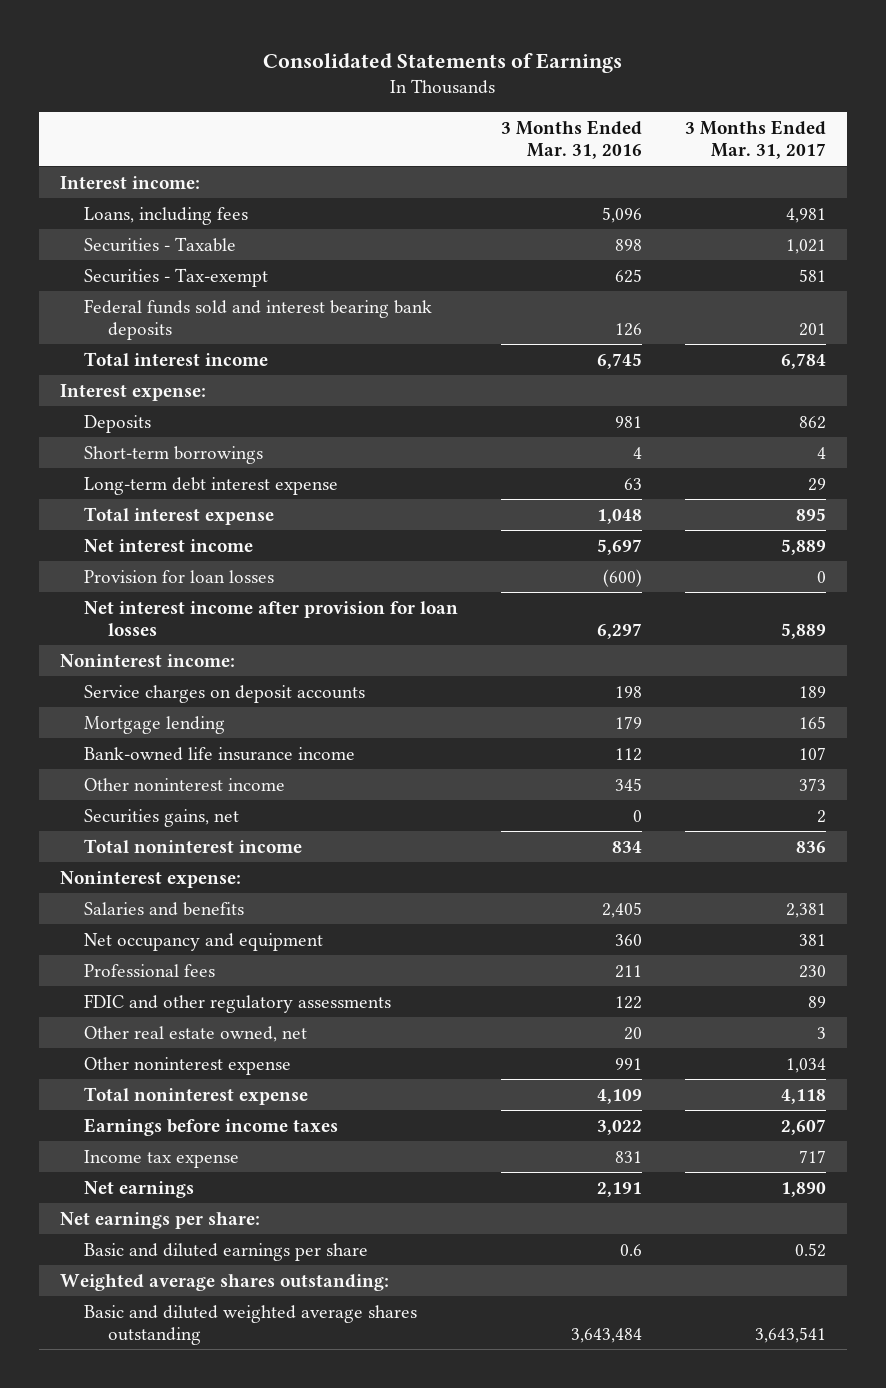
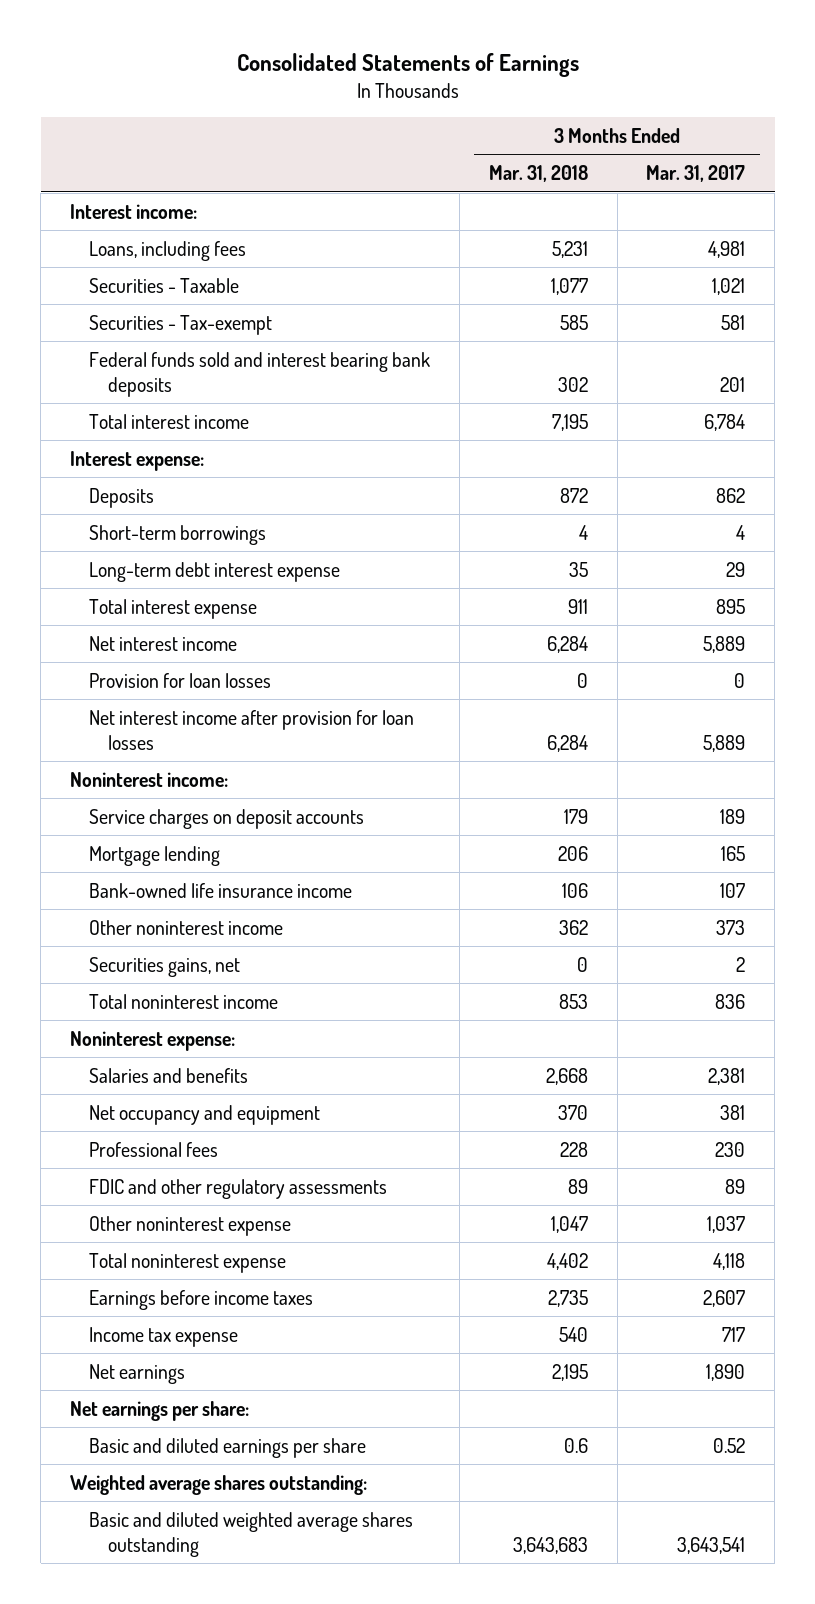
[500,119,642,160] 3 Months Ended Mar. 31, 2016 -> none
none -> [488,165,588,183] Mar. 31, 2018
[83,1025,307,1042] Other real estate owned, net -> none
[785,1057,826,1073] 1,034 -> [707,1215,746,1233] 1,037

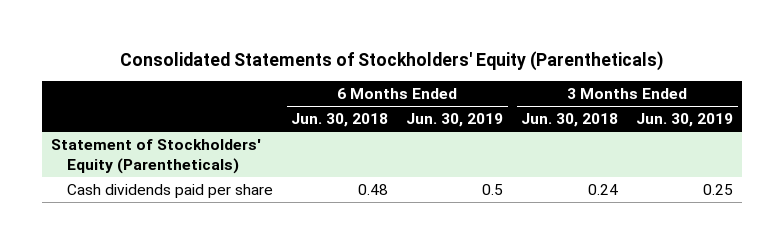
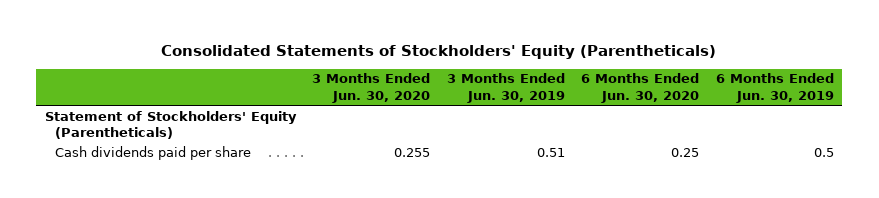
[291,113,389,128] Jun. 30, 2018 -> none
[521,113,619,128] Jun. 30, 2018 -> none
none -> [312,73,431,103] 3 Months Ended Jun. 30, 2020
none -> [581,73,700,103] 6 Months Ended Jun. 30, 2020
[703,184,734,196] 0.25 -> [536,147,565,157] 0.51

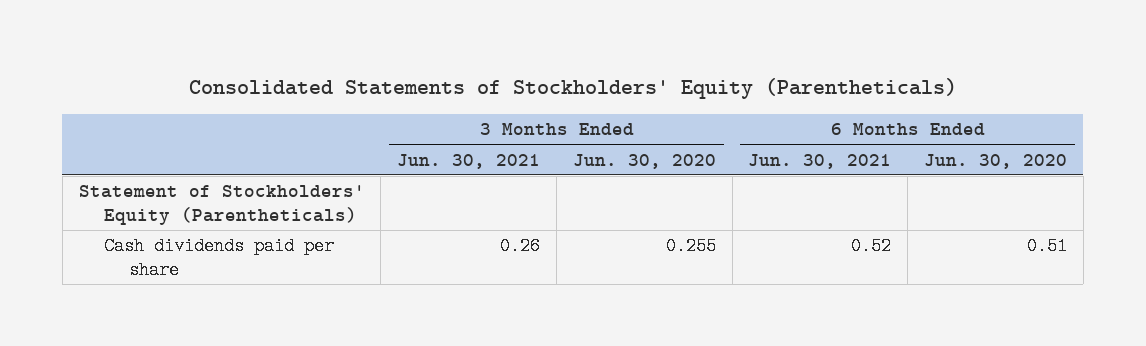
[446,73,565,103] 3 Months Ended Jun. 30, 2019 -> none
[715,73,834,103] 6 Months Ended Jun. 30, 2019 -> none
none -> [397,153,541,169] Jun. 30, 2021
none -> [748,153,892,169] Jun. 30, 2021
[671,147,700,157] 0.25 -> [1026,237,1067,256] 0.51

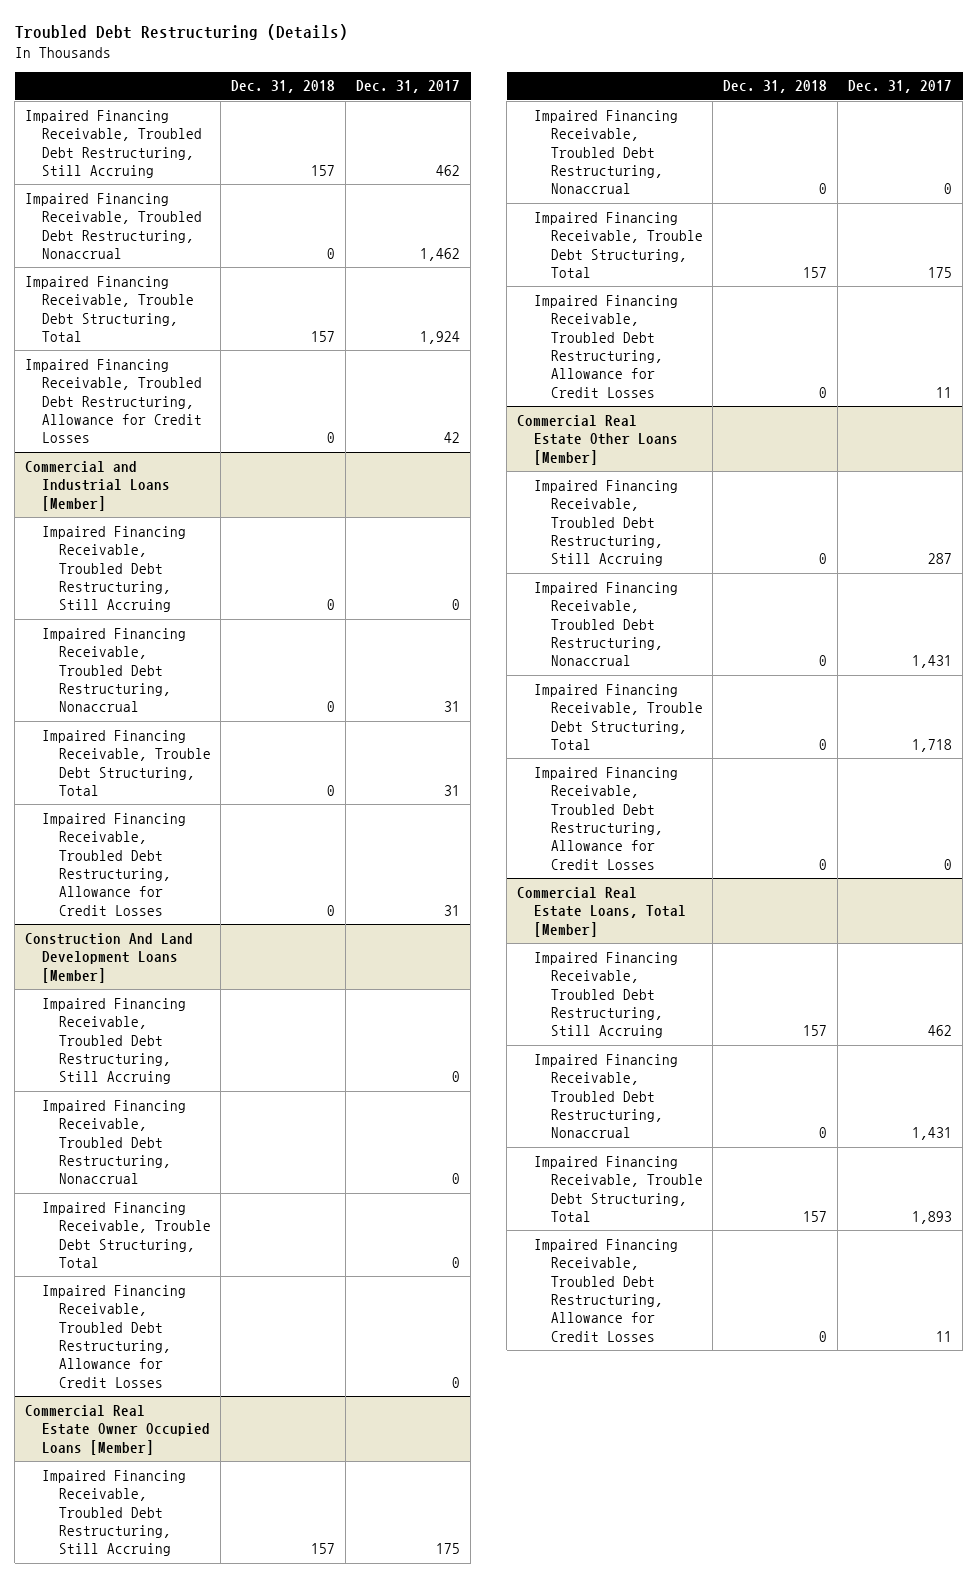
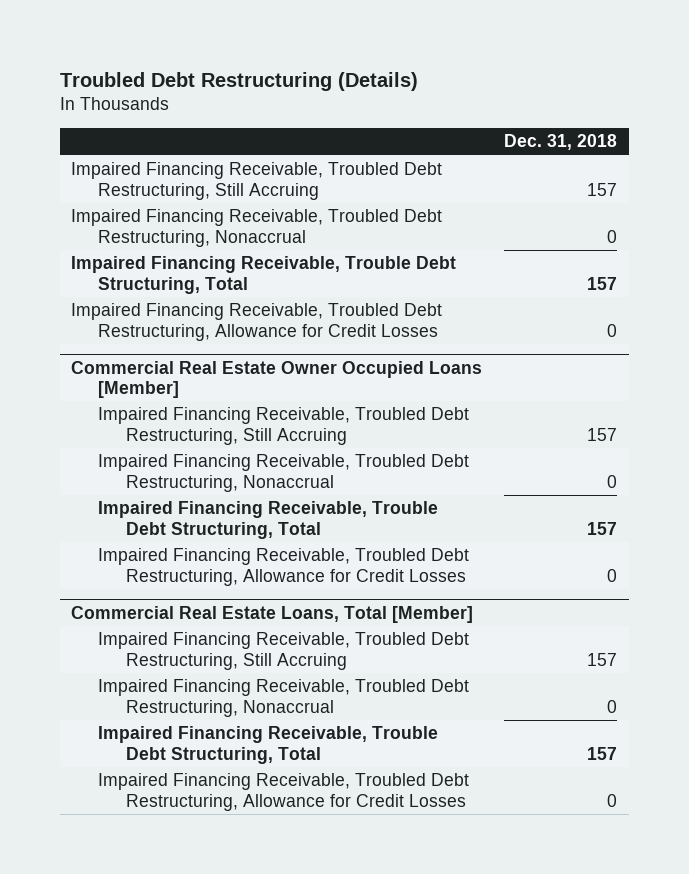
[356,80,461,94] Dec. 31, 2017 -> none
[25,460,170,511] Commercial and Industrial Loans [Member] -> none
[41,525,186,613] Impaired Financing Receivable, Troubled Debt Restructuring, Still Accruing -> none
[41,627,186,713] Impaired Financing Receivable, Troubled Debt Restructuring, Nonaccrual -> none
[41,729,211,796] Impaired Financing Receivable, Trouble Debt Structuring, Total -> none
[41,812,186,916] Impaired Financing Receivable, Troubled Debt Restructuring, Allowance for Credit Losses -> none
[25,932,194,983] Construction And Land Development Loans [Member] -> none
[41,997,186,1085] Impaired Financing Receivable, Troubled Debt Restructuring, Still Accruing -> none
[41,1099,186,1185] Impaired Financing Receivable, Troubled Debt Restructuring, Nonaccrual -> none
[41,1201,211,1268] Impaired Financing Receivable, Trouble Debt Structuring, Total -> none
[41,1284,186,1388] Impaired Financing Receivable, Troubled Debt Restructuring, Allowance for Credit Losses -> none
[517,414,678,465] Commercial Real Estate Other Loans [Member] -> none
[533,479,678,567] Impaired Financing Receivable, Troubled Debt Restructuring, Still Accruing -> none
[533,581,678,667] Impaired Financing Receivable, Troubled Debt Restructuring, Nonaccrual -> none
[533,683,703,750] Impaired Financing Receivable, Trouble Debt Structuring, Total -> none
[533,766,678,870] Impaired Financing Receivable, Troubled Debt Restructuring, Allowance for Credit Losses -> none

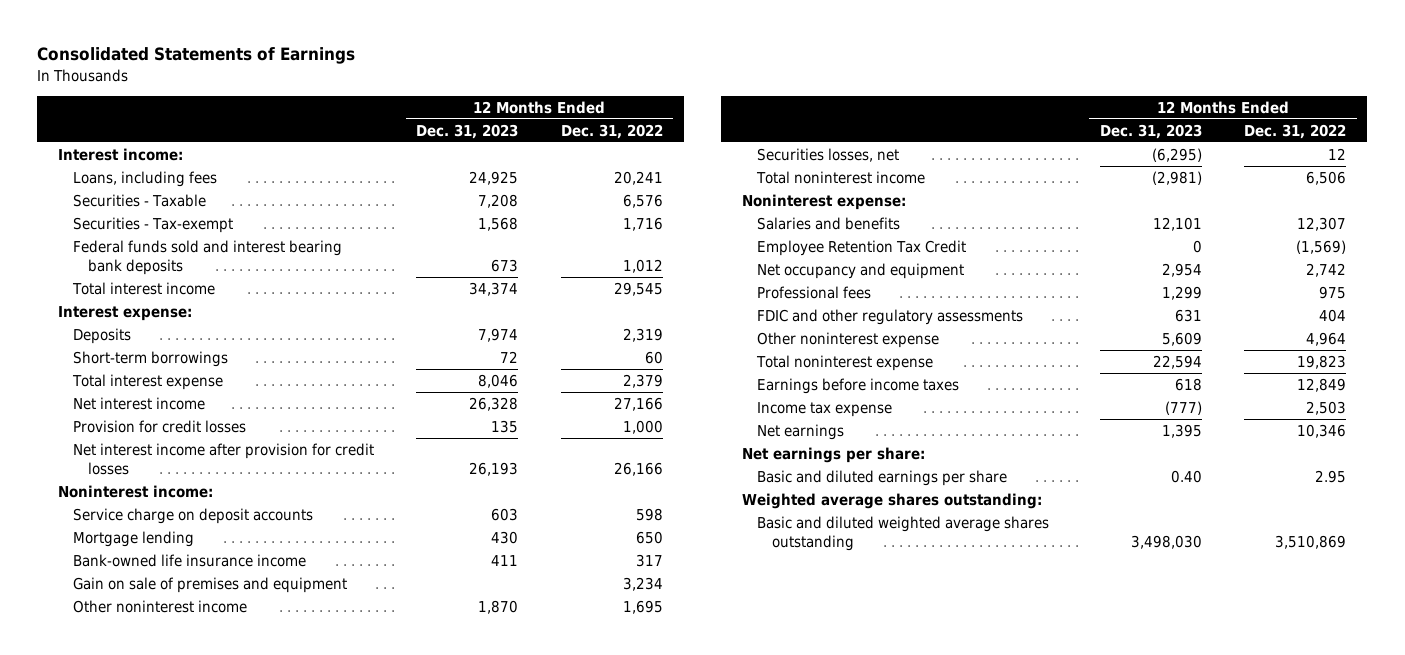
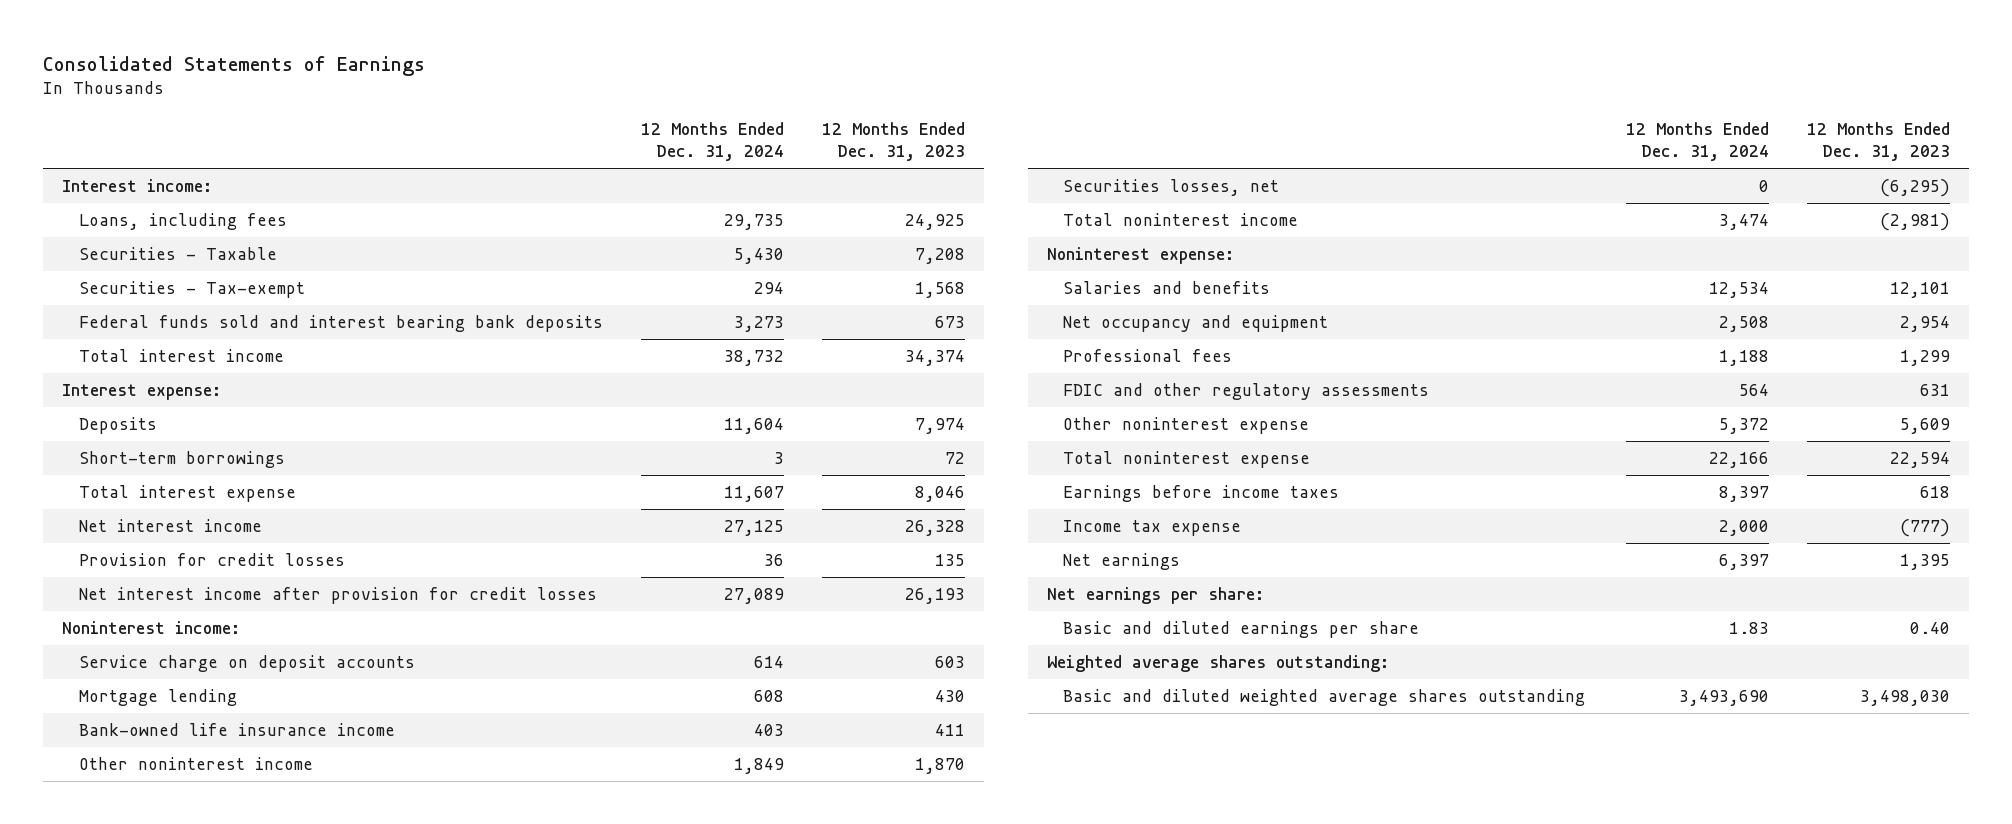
[560,123,663,139] Dec. 31, 2022 -> none
none -> [640,121,784,162] 12 Months Ended Dec. 31, 2024
[73,577,348,594] Gain on sale of premises and equipment -> none
[756,240,966,257] Employee Retention Tax Credit -> none

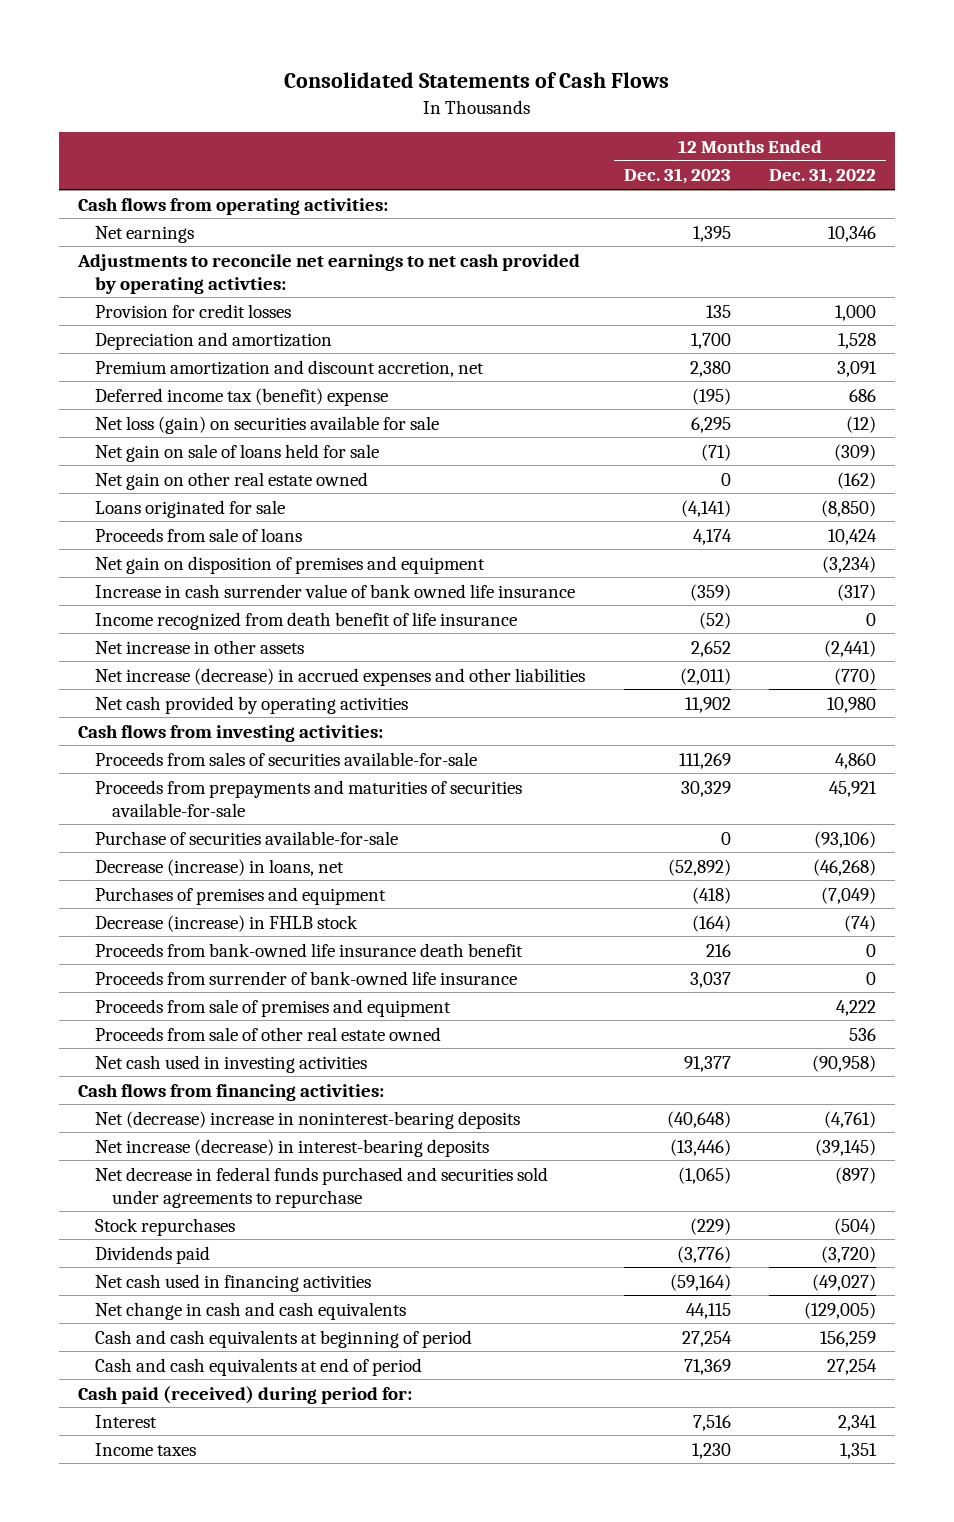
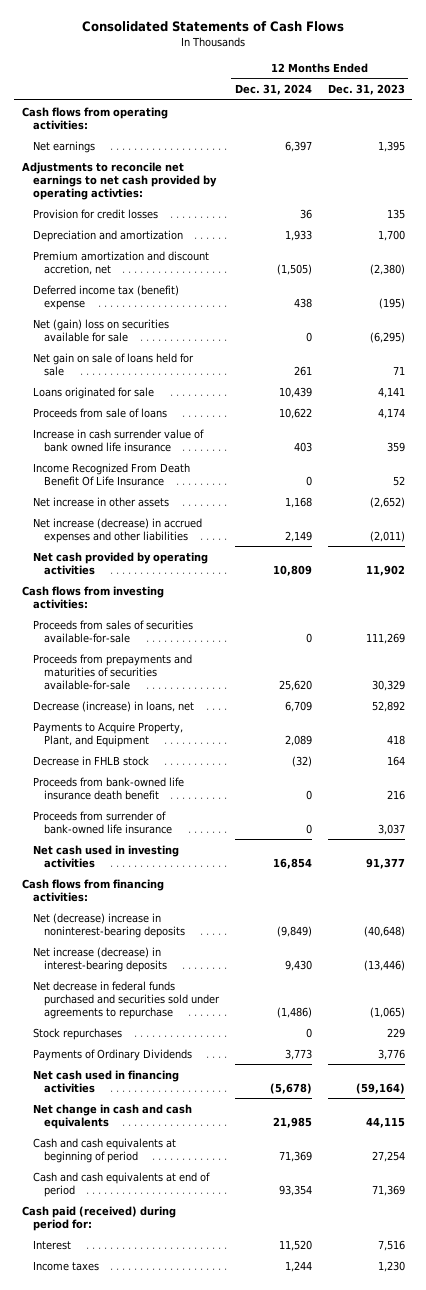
[768,168,876,185] Dec. 31, 2022 -> none
none -> [234,84,312,96] Dec. 31, 2024
[689,360,731,377] 2,380 -> [369,263,405,275] (2,380)
[95,471,369,490] Net gain on other real estate owned -> none
[95,415,440,434] Net loss (gain) on securities available for sale -> [33,318,170,342] Net (gain) loss on securities available for sale
[690,416,731,433] 6,295 -> [369,331,405,343] (6,295)
[700,443,731,461] (71) -> [392,365,405,375] 71
[680,499,731,517] (4,141) -> [377,386,405,398] 4,141
[95,555,486,574] Net gain on disposition of premises and equipment -> none
[689,583,731,601] (359) -> [386,441,405,452] 359
[95,611,518,630] Income recognized from death benefit of life insurance -> [33,462,191,486] Income Recognized From Death Benefit Of Life Insurance
[698,611,731,629] (52) -> [392,475,405,486] 52
[690,640,731,657] 2,652 -> [369,496,405,508] (2,652)
[95,830,399,845] Purchase of securities available-for-sale -> none
[667,858,731,876] (52,892) -> [371,700,405,712] 52,892
[95,886,387,905] Purchases of premises and equipment -> [33,721,184,747] Payments to Acquire Property, Plant, and Equipment
[691,886,731,904] (418) -> [386,734,405,745] 418
[95,914,359,932] Decrease (increase) in FHLB stock -> [33,755,150,766] Decrease in FHLB stock
[691,914,731,932] (164) -> [386,755,405,766] 164
[95,998,452,1017] Proceeds from sale of premises and equipment -> none
[95,1026,442,1041] Proceeds from sale of other real estate owned -> none
[689,1217,731,1235] (229) -> [386,1027,405,1038] 229
[95,1245,211,1264] Dividends paid -> [33,1048,193,1061] Payments of Ordinary Dividends
[676,1245,731,1263] (3,776) -> [377,1048,405,1060] 3,776

